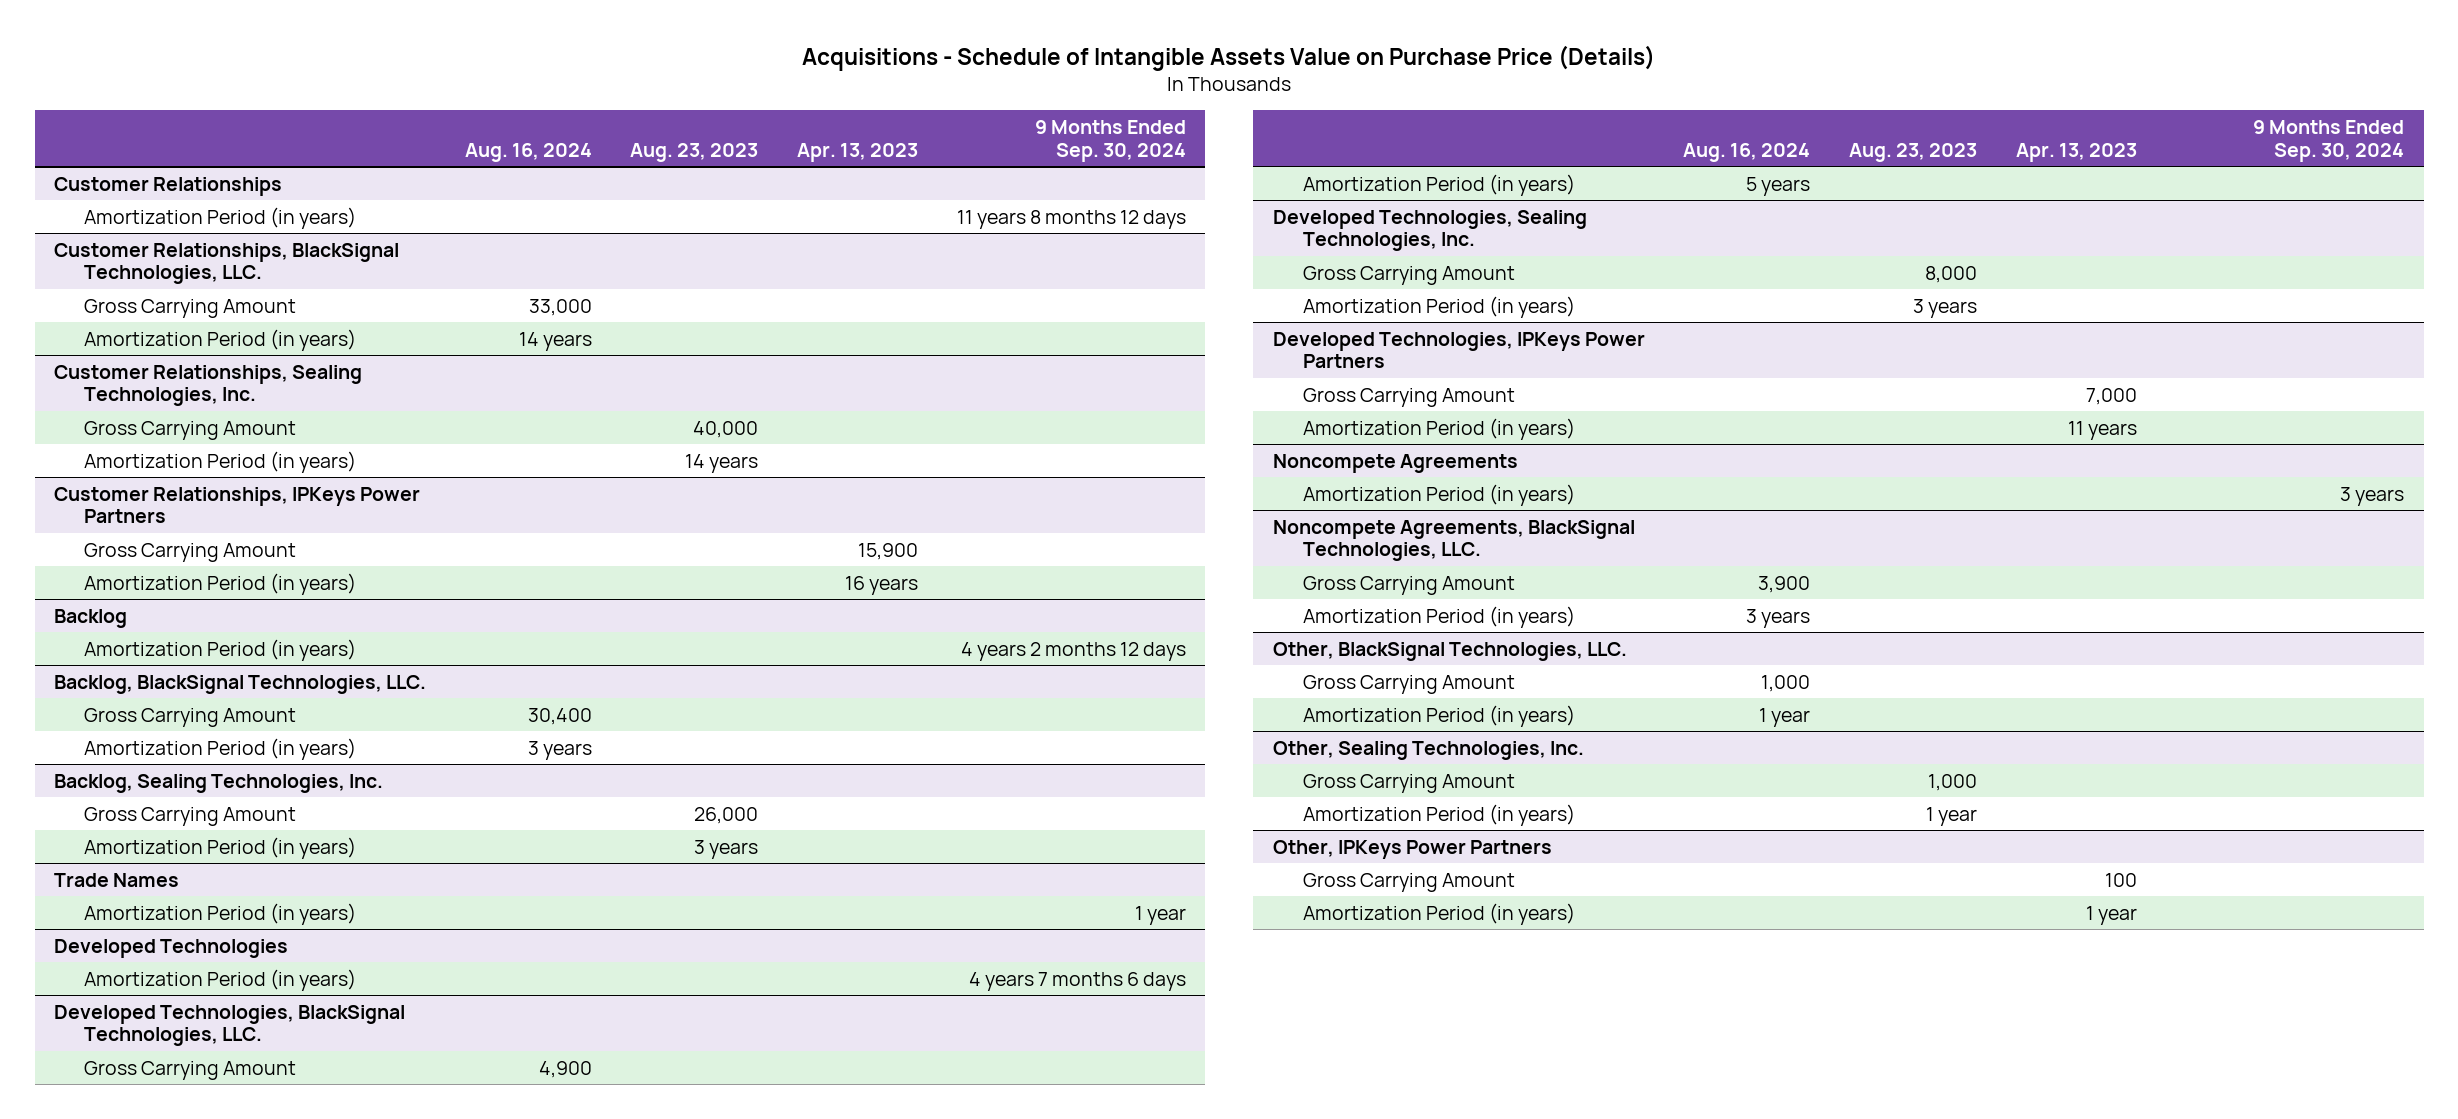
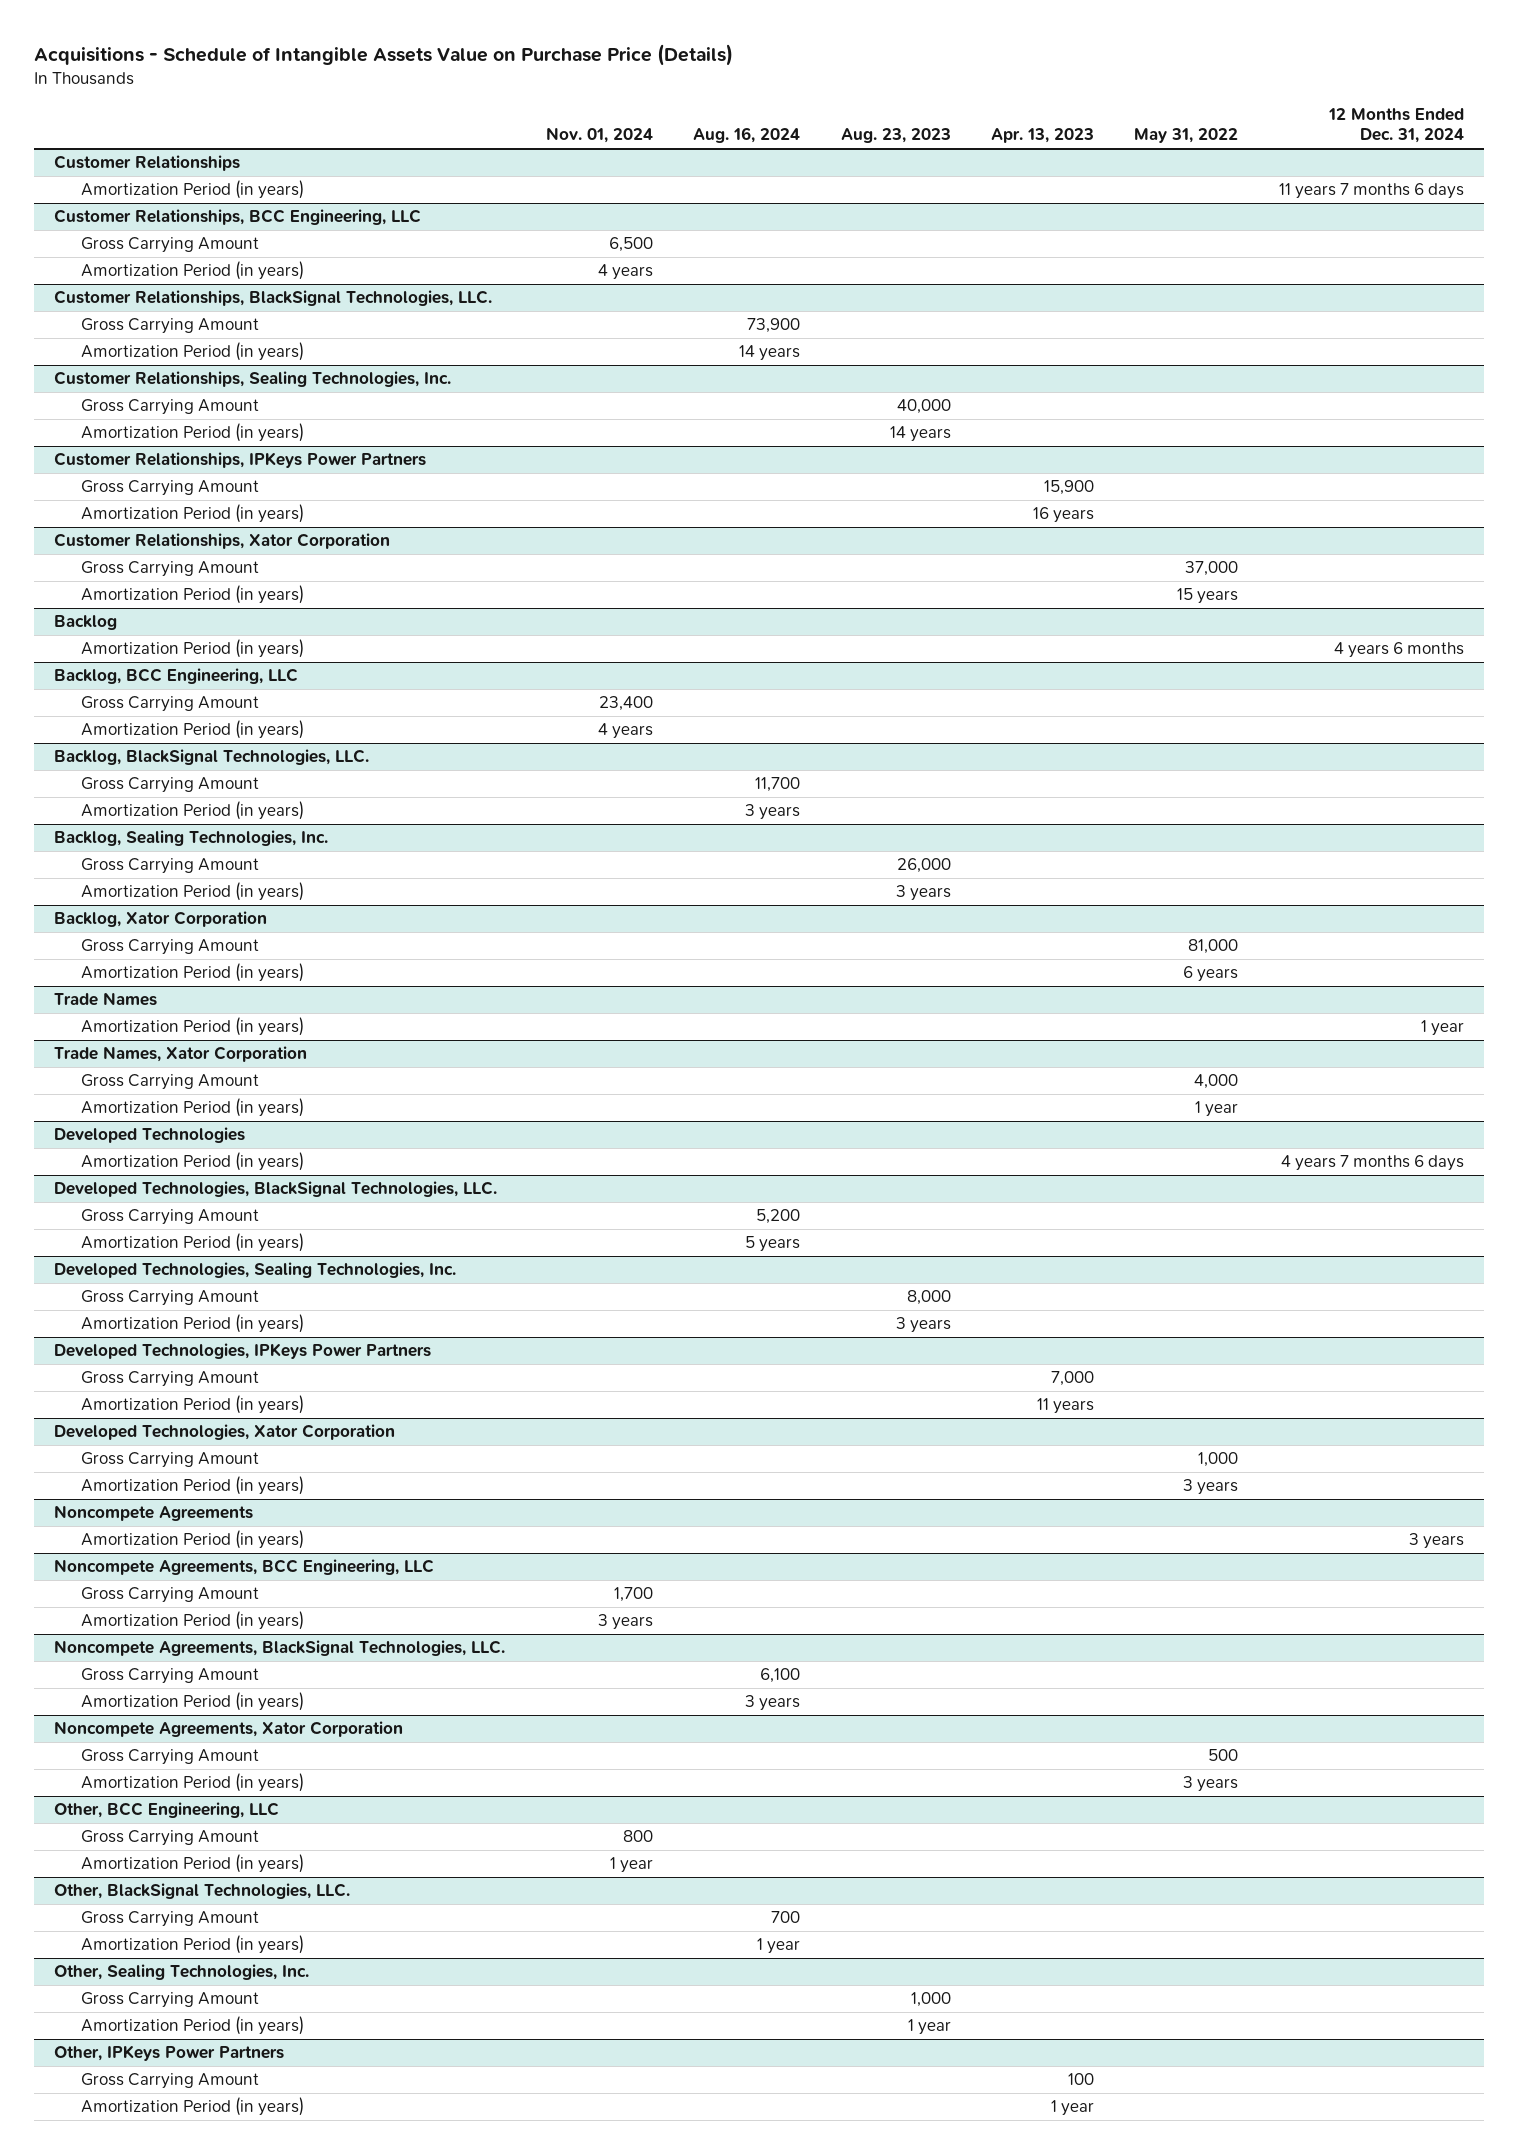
[1034,120,1186,162] 9 Months Ended Sep. 30, 2024 -> none
none -> [545,127,653,144] Nov. 01, 2024
none -> [1134,128,1239,144] May 31, 2022
none -> [1327,107,1464,144] 12 Months Ended Dec. 31, 2024
none -> [54,209,422,226] Customer Relationships, BCC Engineering, LLC
none -> [80,237,259,254] Gross Carrying Amount
none -> [80,261,304,281] Amortization Period (in years)
[528,298,592,316] 33,000 -> [747,318,801,334] 73,900
none -> [54,533,391,550] Customer Relationships, Xator Corporation
none -> [80,561,259,578] Gross Carrying Amount
none -> [80,585,304,605] Amortization Period (in years)
none -> [54,668,299,685] Backlog, BCC Engineering, LLC
none -> [80,696,259,713] Gross Carrying Amount
none -> [80,720,304,740] Amortization Period (in years)
[527,707,592,725] 30,400 -> [755,777,801,793] 11,700
none -> [54,911,268,928] Backlog, Xator Corporation
none -> [80,939,259,956] Gross Carrying Amount
none -> [80,963,304,983] Amortization Period (in years)
none -> [54,1046,308,1063] Trade Names, Xator Corporation
none -> [80,1074,259,1091] Gross Carrying Amount
none -> [80,1098,304,1118] Amortization Period (in years)
[538,1060,592,1078] 4,900 -> [756,1209,801,1225] 5,200
none -> [54,1424,396,1441] Developed Technologies, Xator Corporation
none -> [80,1452,259,1469] Gross Carrying Amount
none -> [80,1476,304,1496] Amortization Period (in years)
none -> [54,1559,435,1576] Noncompete Agreements, BCC Engineering, LLC
none -> [80,1587,259,1604] Gross Carrying Amount
none -> [80,1611,304,1631] Amortization Period (in years)
[1758,575,1811,593] 3,900 -> [760,1668,801,1684] 6,100
none -> [54,1721,404,1738] Noncompete Agreements, Xator Corporation
none -> [80,1749,259,1766] Gross Carrying Amount
none -> [80,1773,304,1793] Amortization Period (in years)
none -> [54,1802,280,1819] Other, BCC Engineering, LLC
none -> [80,1830,259,1847] Gross Carrying Amount
none -> [80,1854,304,1874] Amortization Period (in years)
[1761,674,1811,692] 1,000 -> [771,1911,801,1924] 700

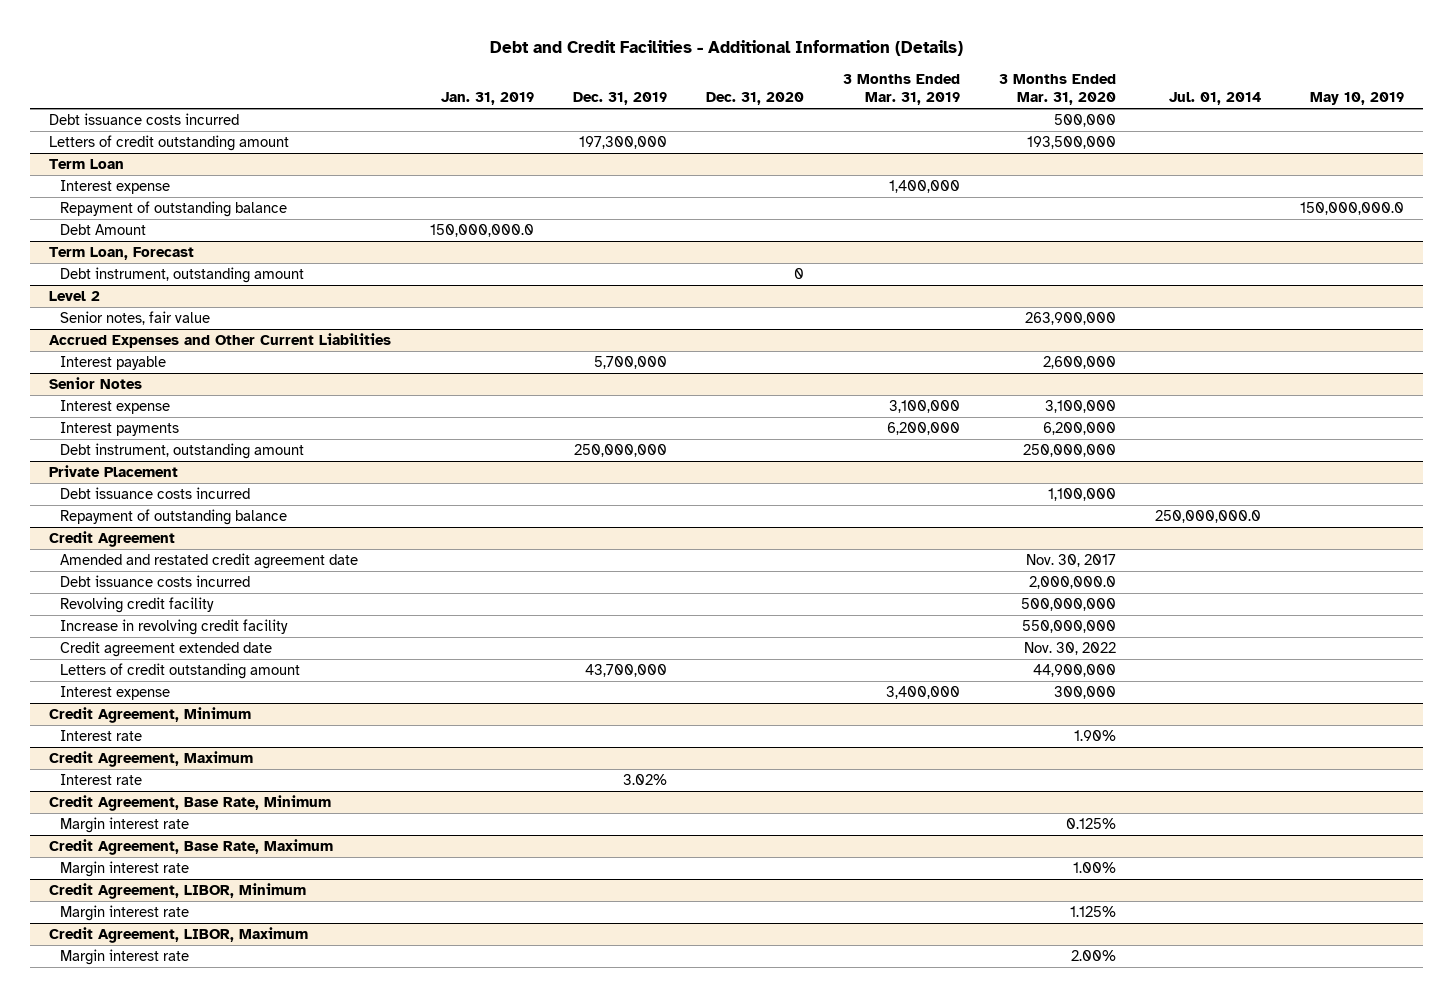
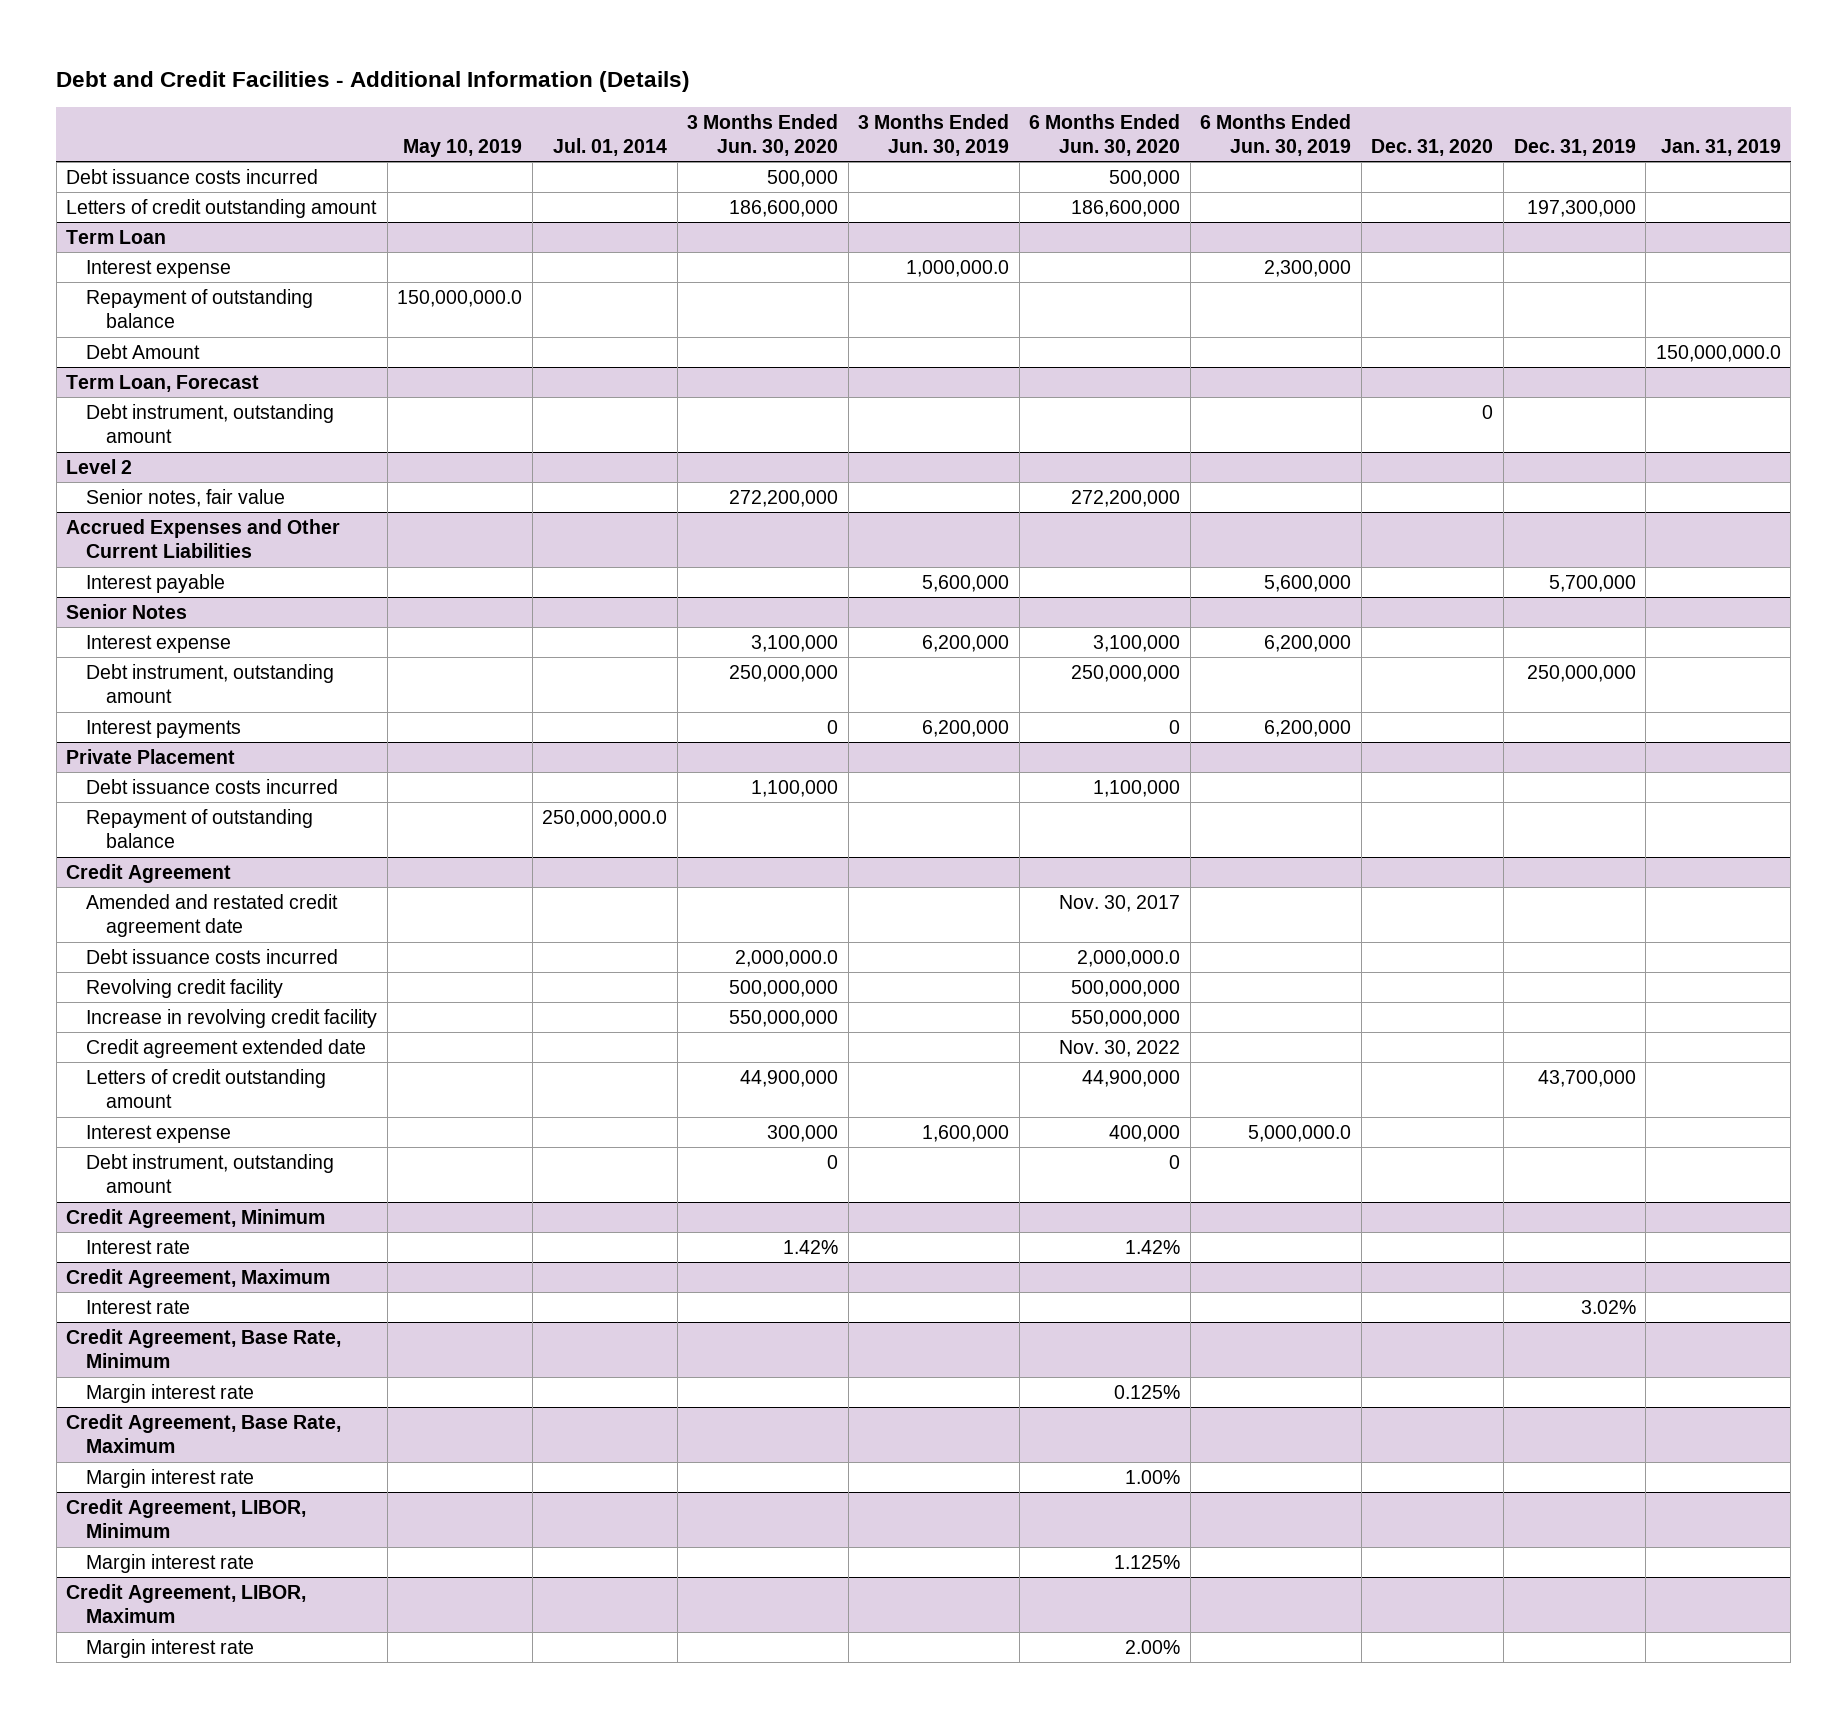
[843,73,961,106] 3 Months Ended Mar. 31, 2019 -> none
[998,73,1116,106] 3 Months Ended Mar. 31, 2020 -> none
none -> [687,113,839,156] 3 Months Ended Jun. 30, 2020
none -> [858,113,1010,156] 3 Months Ended Jun. 30, 2019
none -> [1029,113,1181,156] 6 Months Ended Jun. 30, 2020
none -> [1200,113,1352,156] 6 Months Ended Jun. 30, 2019
[60,422,180,437] Interest payments -> [86,719,242,738] Interest payments
none -> [86,1153,335,1194] Debt instrument, outstanding amount

